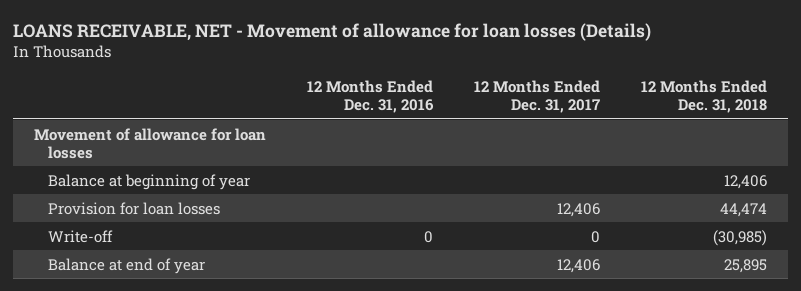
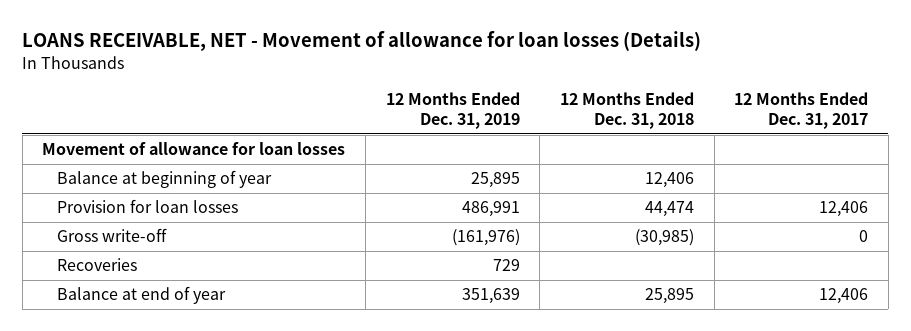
[306,79,434,113] 12 Months Ended Dec. 31, 2016 -> none
none -> [385,92,520,130] 12 Months Ended Dec. 31, 2019
[48,229,114,243] Write-off -> [56,228,167,243] Gross write-off
none -> [56,258,137,272] Recoveries

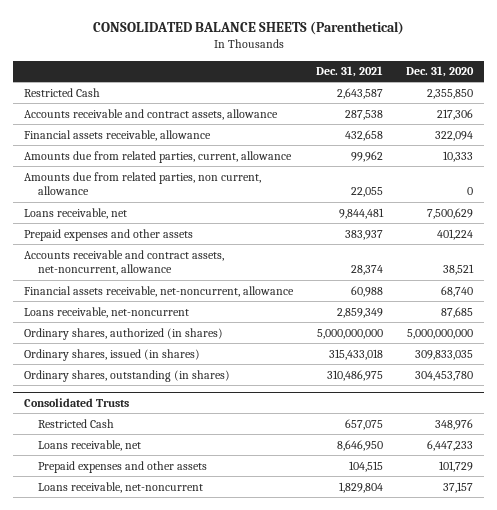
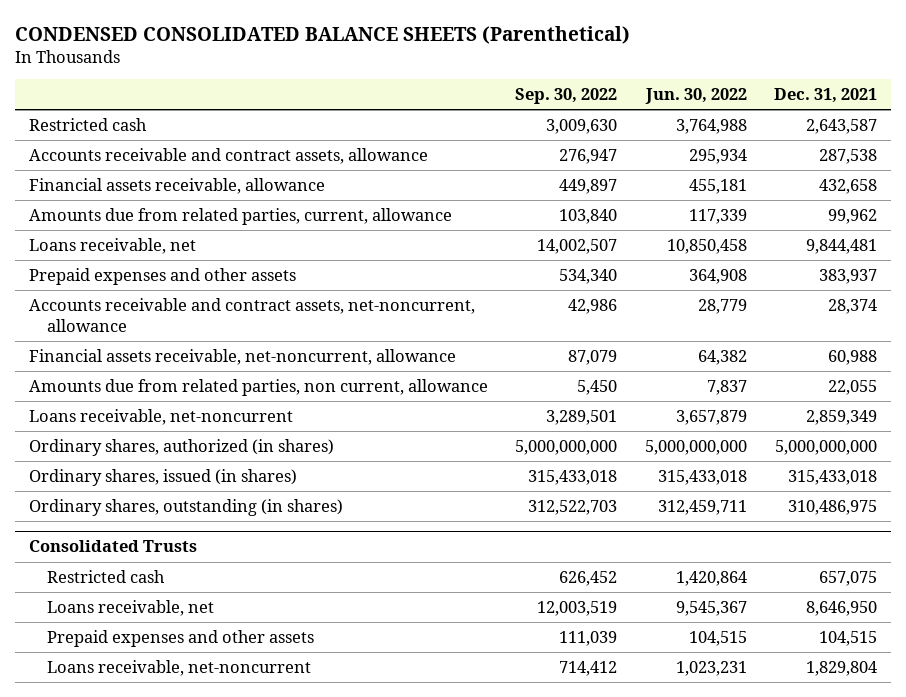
[92,20,404,35] CONSOLIDATED BALANCE SHEETS (Parenthetical) -> [15,25,631,44] CONDENSED CONSOLIDATED BALANCE SHEETS (Parenthetical)
[405,66,474,78] Dec. 31, 2020 -> none
none -> [515,88,618,105] Sep. 30, 2022
none -> [644,88,747,105] Jun. 30, 2022
[24,87,101,97] Restricted Cash -> [28,117,147,131] Restricted cash
[24,171,262,196] Amounts due from related parties, non current, allowance -> [28,378,488,396] Amounts due from related parties, non current, allowance
[38,418,115,428] Restricted Cash -> [46,569,165,583] Restricted cash

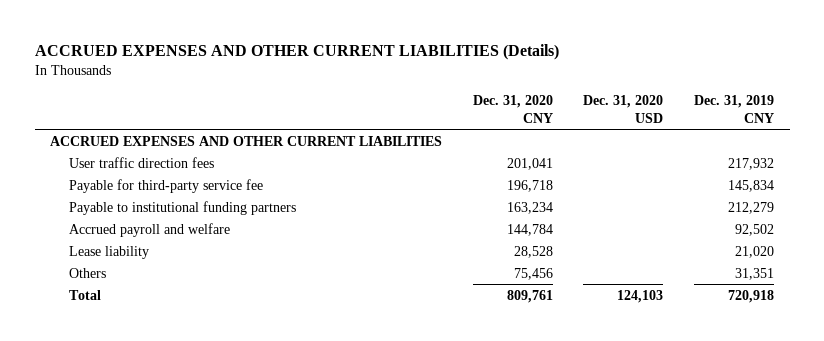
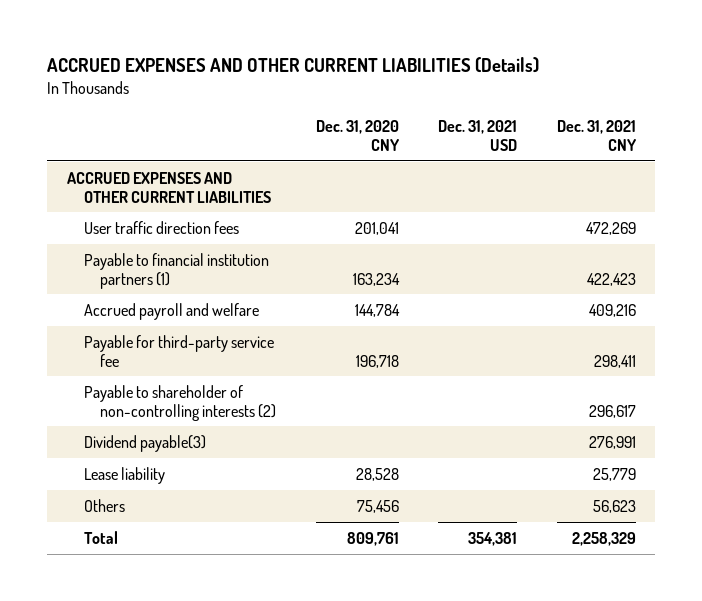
[583,95,664,123] Dec. 31, 2020 USD -> none
[694,95,775,123] Dec. 31, 2019 CNY -> none
none -> [438,119,518,151] Dec. 31, 2021 USD
none -> [556,119,637,151] Dec. 31, 2021 CNY
[68,200,296,215] Payable to institutional funding partners -> [83,252,269,289] Payable to financial institution partners (1)
[68,178,263,193] Payable for third-party service fee -> [83,334,274,367] Payable for third-party service fee
none -> [83,384,277,421] Payable to shareholder of non-controlling interests (2)
none -> [83,434,206,452] Dividend payable(3)

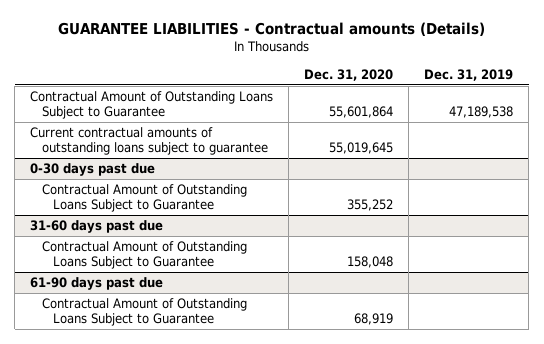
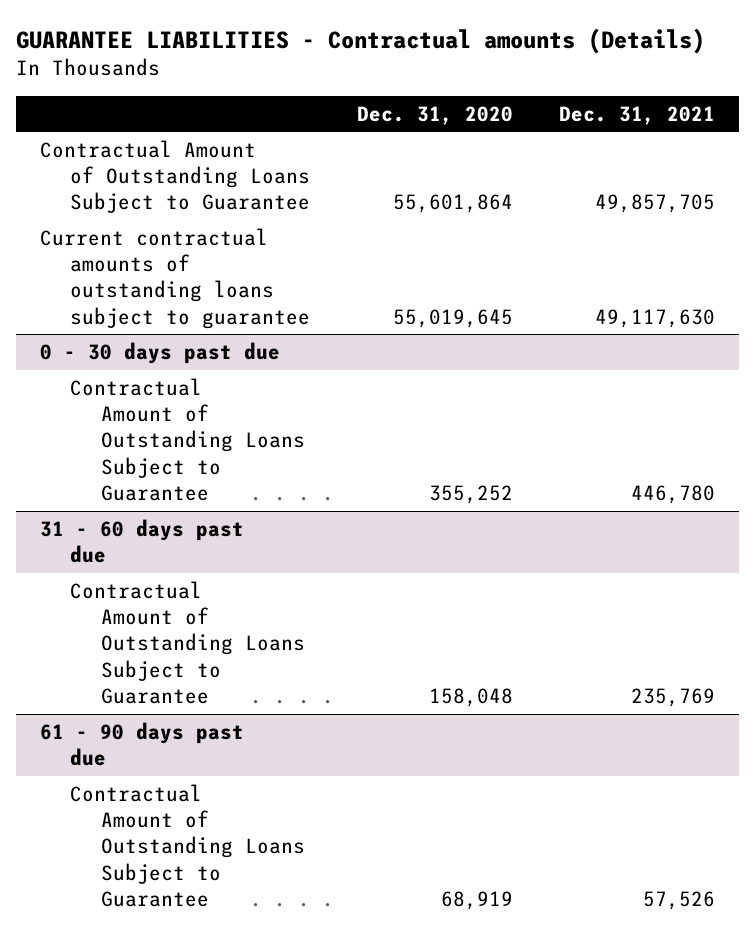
[424,68,514,81] Dec. 31, 2019 -> none
none -> [559,105,716,125] Dec. 31, 2021
[30,162,156,176] 0-30 days past due -> [39,341,280,364] 0 - 30 days past due
[30,219,164,233] 31-60 days past due -> [39,518,244,564] 31 - 60 days past due
[30,276,164,290] 61-90 days past due -> [39,721,244,767] 61 - 90 days past due

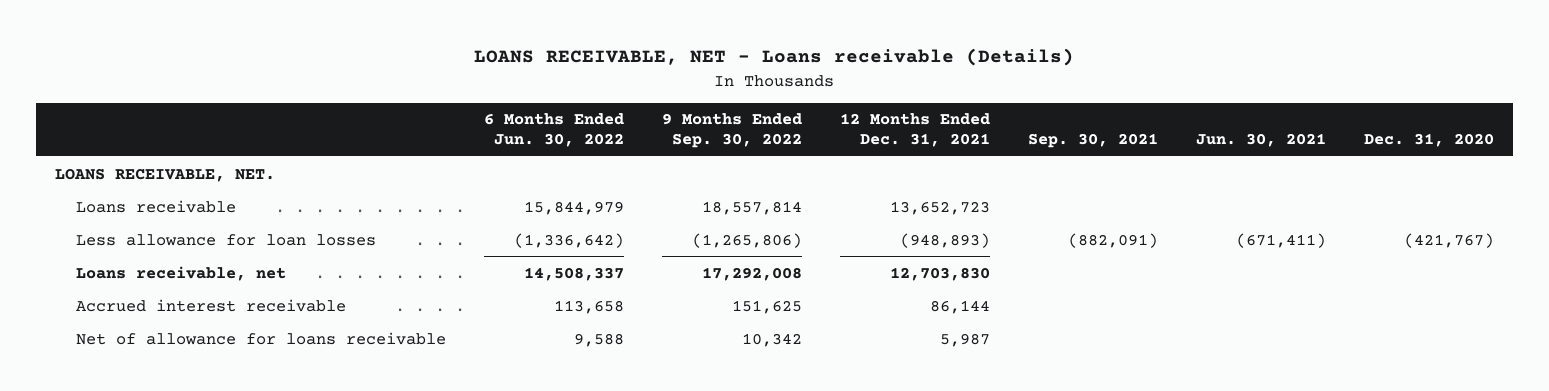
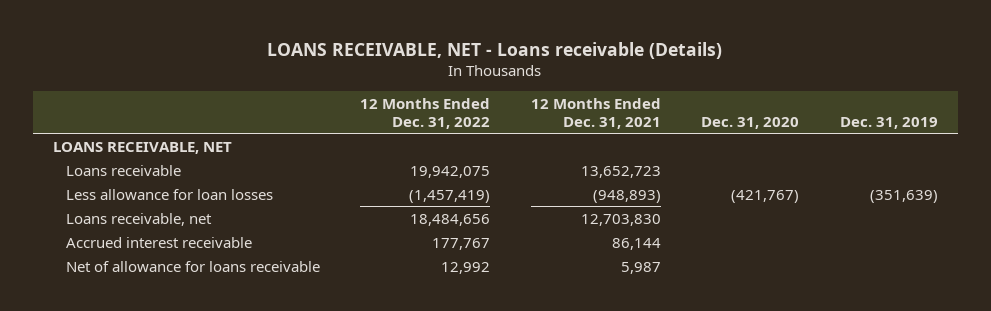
[483,113,624,148] 6 Months Ended Jun. 30, 2022 -> none
[661,113,802,149] 9 Months Ended Sep. 30, 2022 -> none
[1027,133,1158,149] Sep. 30, 2021 -> none
[1195,133,1326,148] Jun. 30, 2021 -> none
none -> [360,98,491,129] 12 Months Ended Dec. 31, 2022
none -> [839,116,938,129] Dec. 31, 2019
[54,167,275,182] LOANS RECEIVABLE, NET. -> [53,141,233,154] LOANS RECEIVABLE, NET

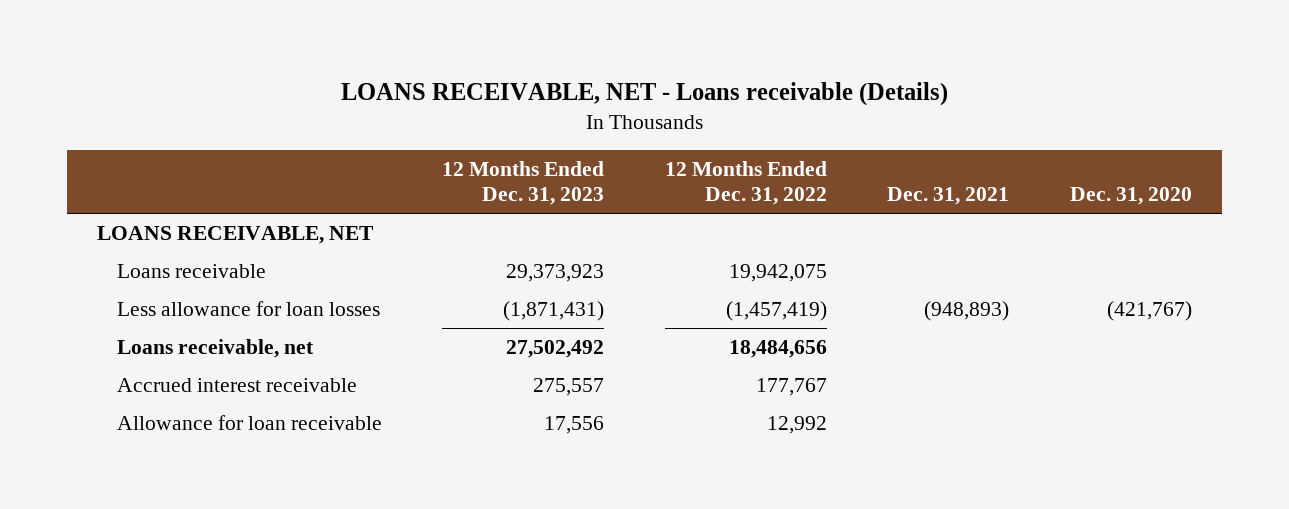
[530,98,661,129] 12 Months Ended Dec. 31, 2021 -> none
[839,116,938,129] Dec. 31, 2019 -> none
none -> [442,160,605,206] 12 Months Ended Dec. 31, 2023
none -> [887,187,1010,206] Dec. 31, 2021
[65,260,320,272] Net of allowance for loans receivable -> [116,414,382,430] Allowance for loan receivable

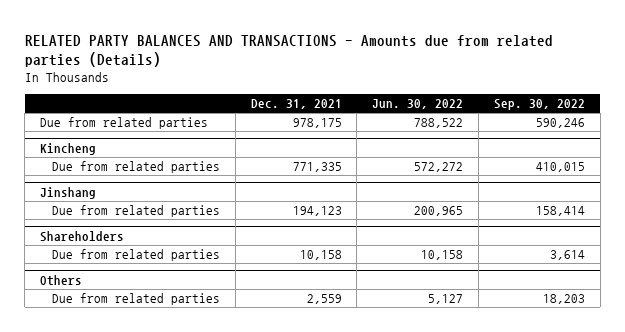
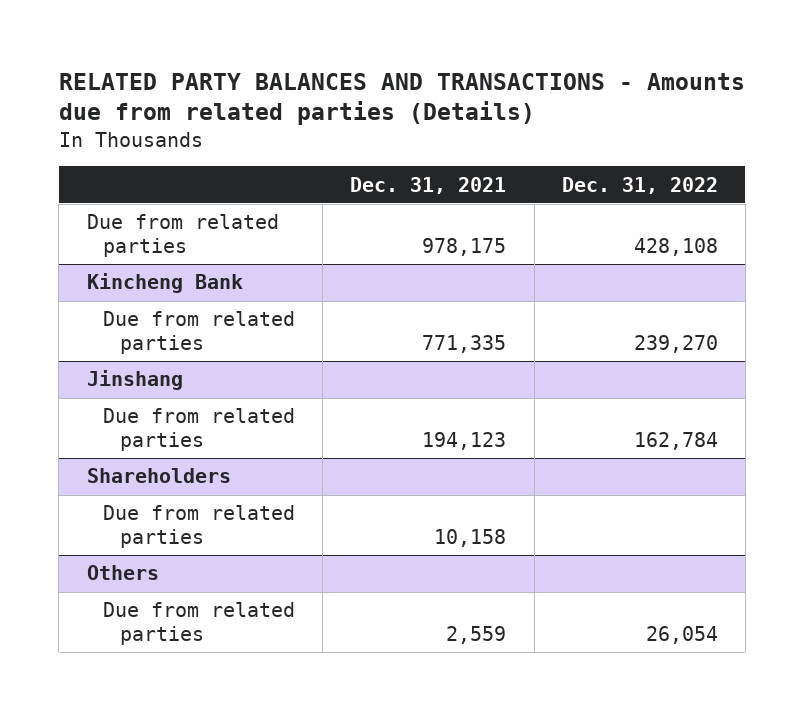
[372,99,464,110] Jun. 30, 2022 -> none
[493,99,585,111] Sep. 30, 2022 -> none
none -> [561,176,718,194] Dec. 31, 2022
[40,142,97,155] Kincheng -> [86,273,243,294] Kincheng Bank

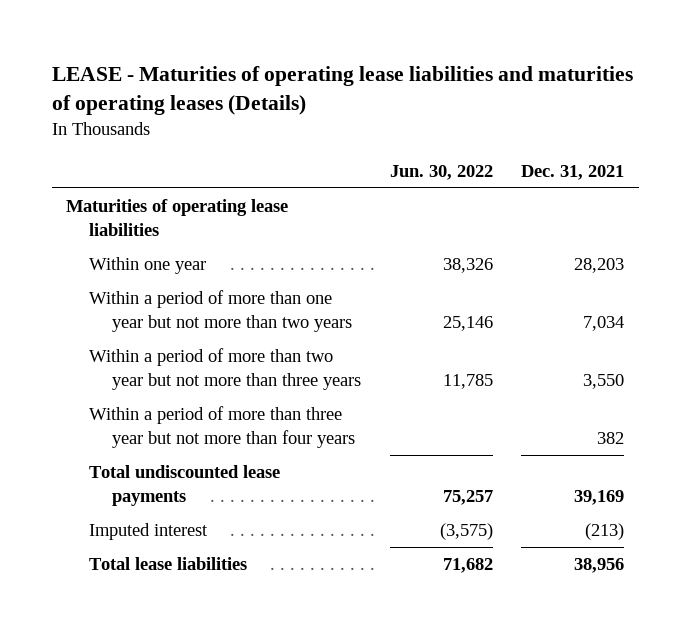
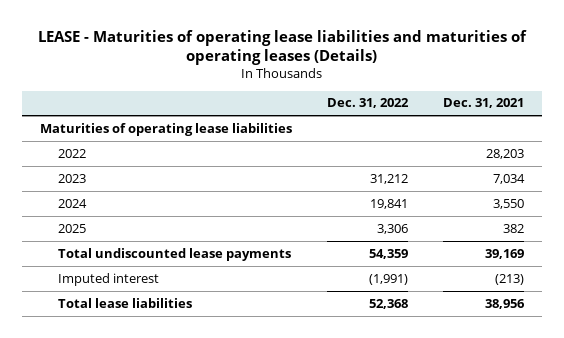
[389,164,493,180] Jun. 30, 2022 -> none
none -> [327,98,410,109] Dec. 31, 2022
[88,257,206,275] Within one year -> [58,148,87,158] 2022
[88,290,352,332] Within a period of more than one year but not more than two years -> [58,173,87,183] 2023
[88,348,361,390] Within a period of more than two year but not more than three years -> [58,198,88,208] 2024
[88,406,355,448] Within a period of more than three year but not more than four years -> [58,223,87,233] 2025

